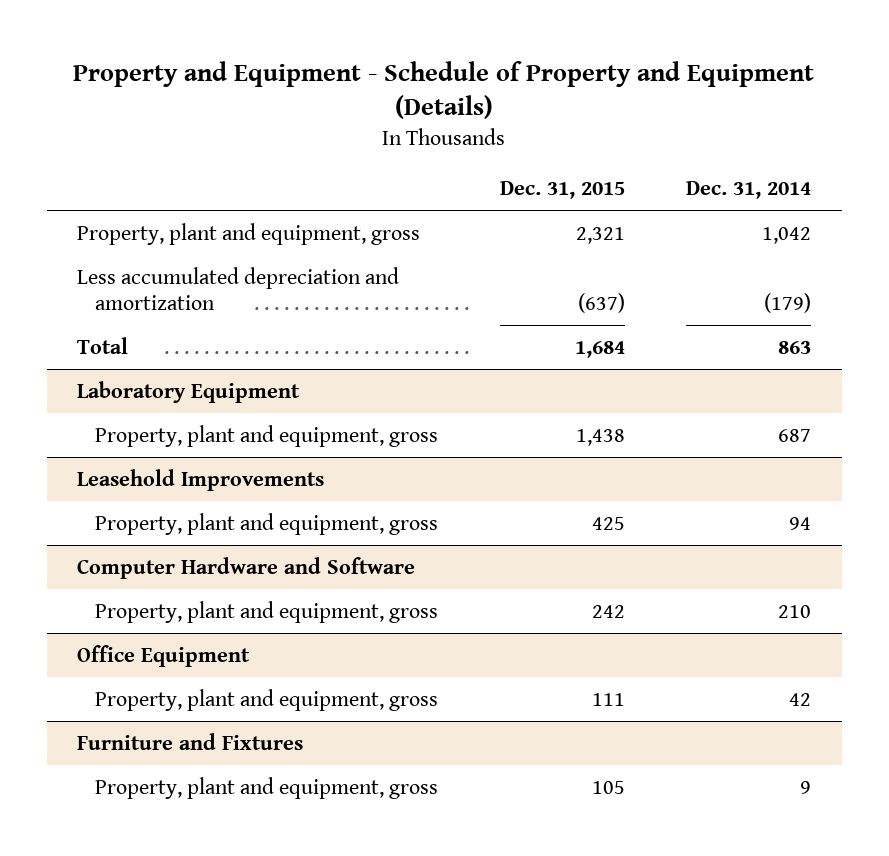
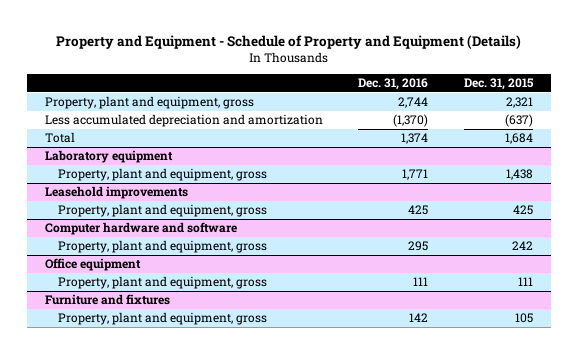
[686,181,812,200] Dec. 31, 2014 -> none
none -> [358,78,429,91] Dec. 31, 2016
[77,380,301,403] Laboratory Equipment -> [45,150,174,164] Laboratory equipment
[77,468,325,491] Leasehold Improvements -> [45,186,189,200] Leasehold improvements
[77,556,416,579] Computer Hardware and Software -> [45,222,238,236] Computer hardware and software
[77,644,251,667] Office Equipment -> [45,258,142,272] Office equipment
[77,732,304,750] Furniture and Fixtures -> [45,294,171,306] Furniture and fixtures

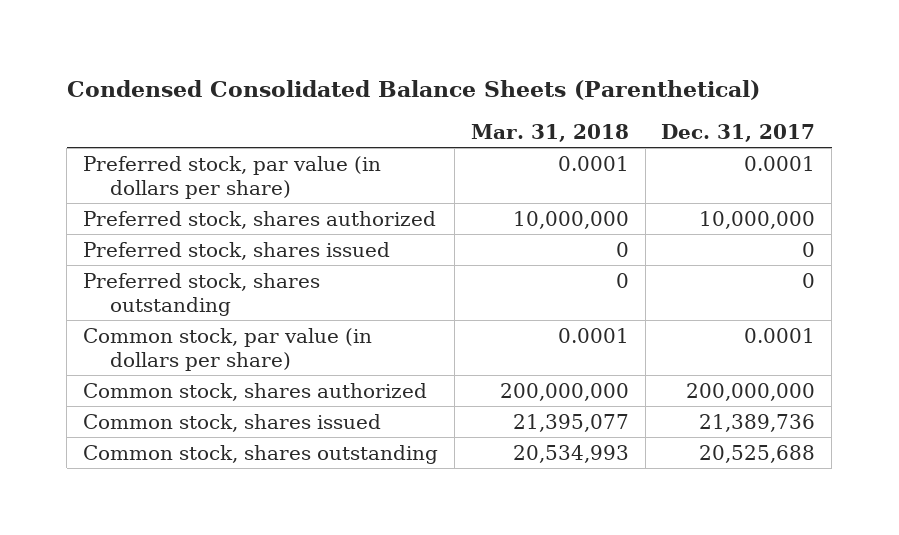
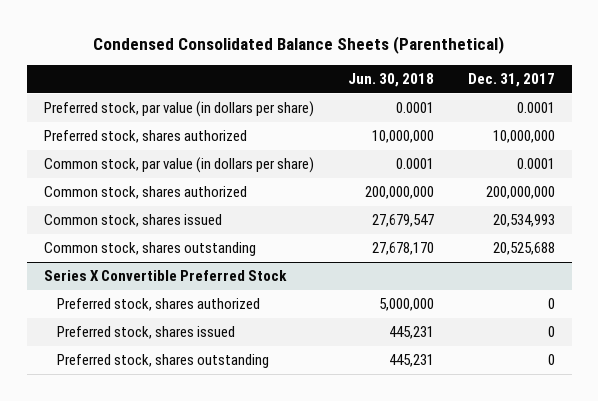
[470,123,629,142] Mar. 31, 2018 -> none
none -> [347,72,434,87] Jun. 30, 2018
[83,241,391,260] Preferred stock, shares issued -> none
[83,272,321,316] Preferred stock, shares outstanding -> none
[699,413,816,432] 21,389,736 -> [492,214,555,228] 20,534,993
none -> [43,270,287,282] Series X Convertible Preferred Stock
none -> [56,298,260,312] Preferred stock, shares authorized
none -> [56,326,235,340] Preferred stock, shares issued
none -> [56,354,269,369] Preferred stock, shares outstanding

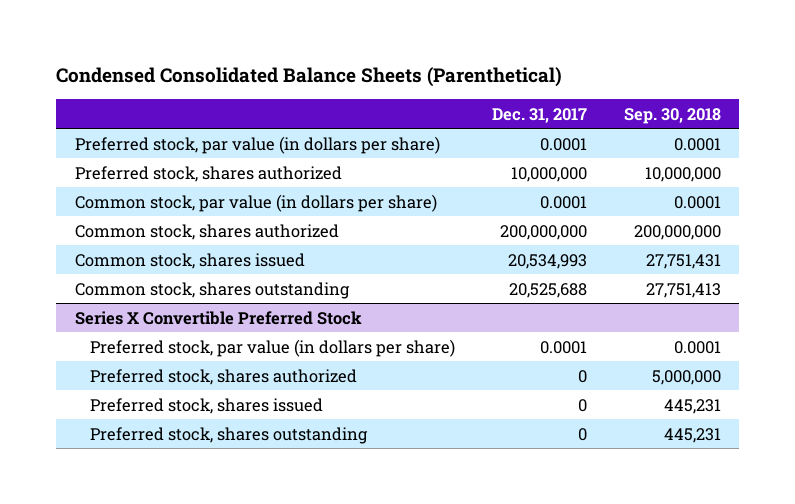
[347,72,434,87] Jun. 30, 2018 -> none
none -> [623,107,721,124] Sep. 30, 2018
none -> [89,338,455,357] Preferred stock, par value (in dollars per share)

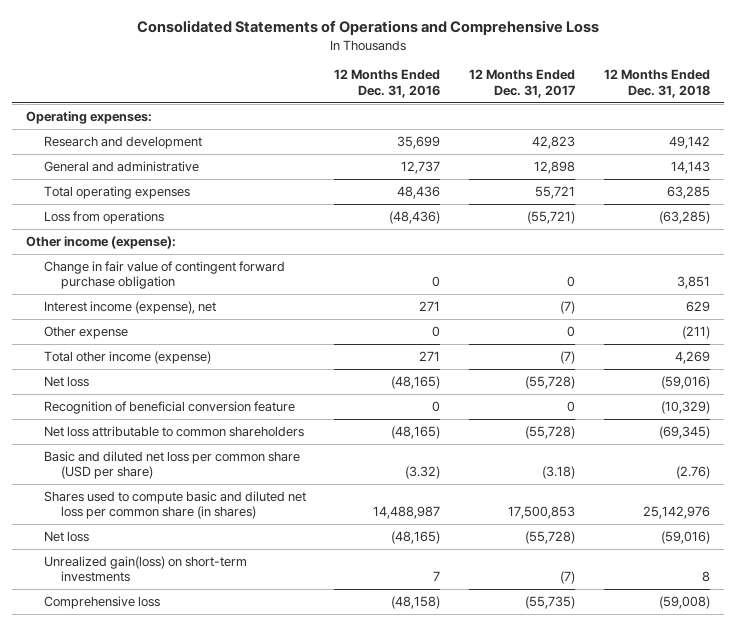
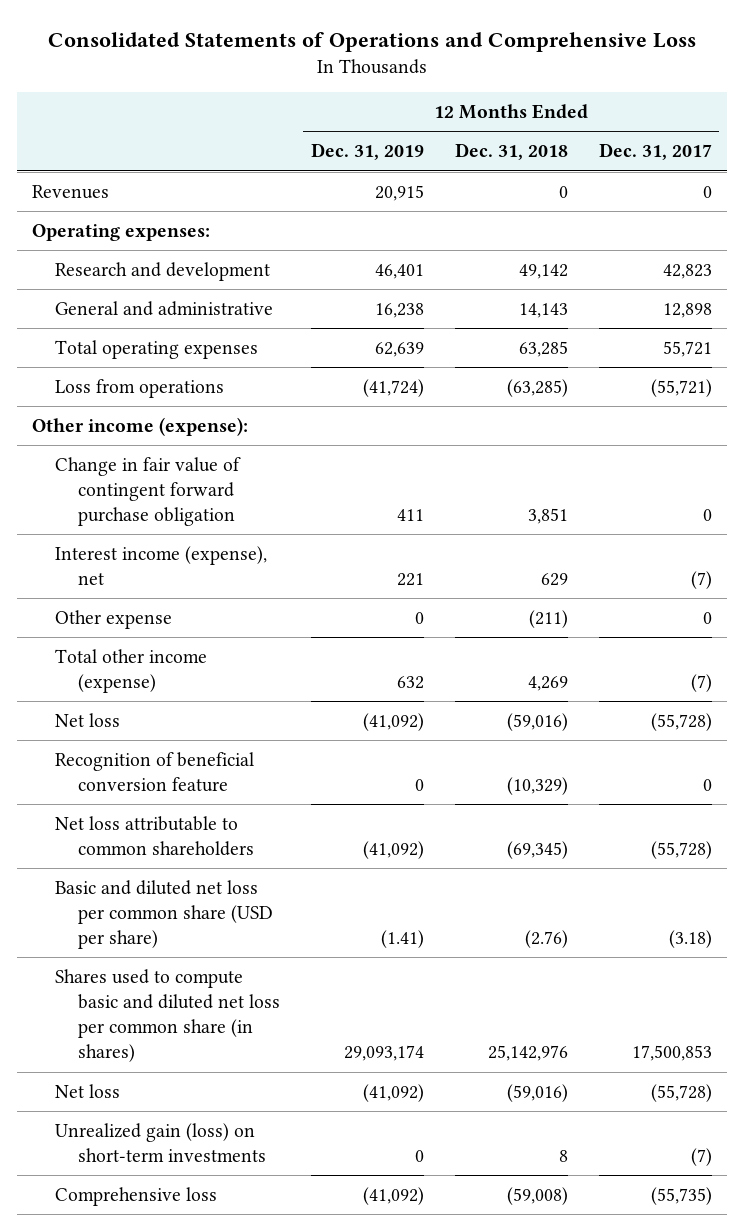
[334,69,441,98] 12 Months Ended Dec. 31, 2016 -> none
none -> [310,143,424,161] Dec. 31, 2019
none -> [32,184,110,199] Revenues
[43,555,247,583] Unrealized gain(loss) on short-term investments -> [55,1122,267,1162] Unrealized gain (loss) on short-term investments

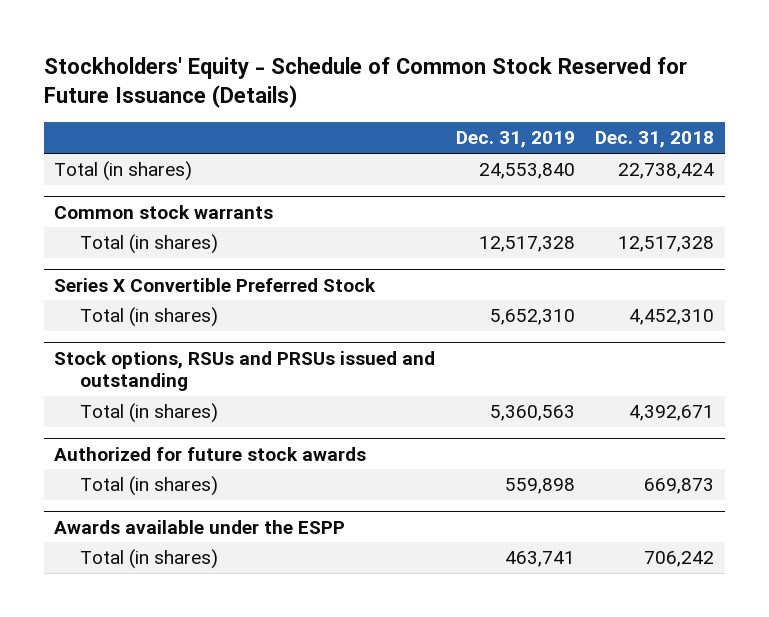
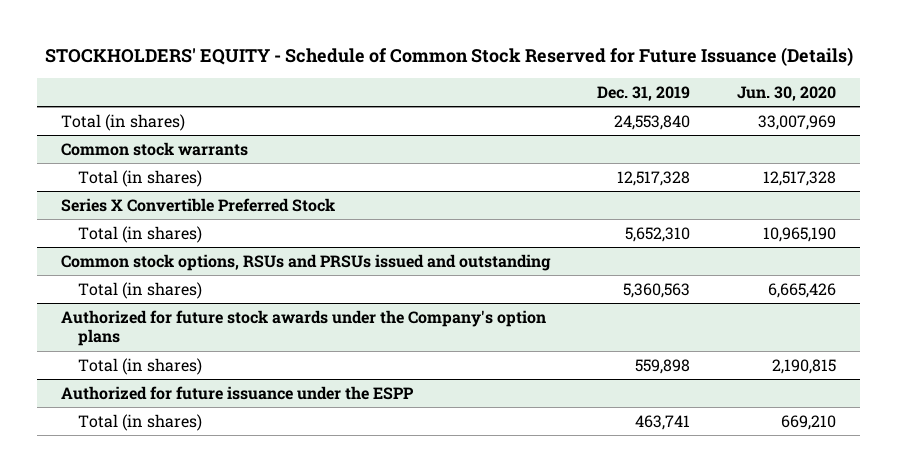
[43,56,687,109] Stockholders' Equity - Schedule of Common Stock Reserved for Future Issuance (Details) -> [44,47,853,67] STOCKHOLDERS' EQUITY - Schedule of Common Stock Reserved for Future Issuance (Details)
[595,131,715,149] Dec. 31, 2018 -> none
none -> [737,85,837,101] Jun. 30, 2020
[54,350,436,392] Stock options, RSUs and PRSUs issued and outstanding -> [61,253,552,271] Common stock options, RSUs and PRSUs issued and outstanding
[54,446,367,461] Authorized for future stock awards -> [61,309,547,346] Authorized for future stock awards under the Company's option plans
[54,519,346,534] Awards available under the ESPP -> [61,385,415,400] Authorized for future issuance under the ESPP

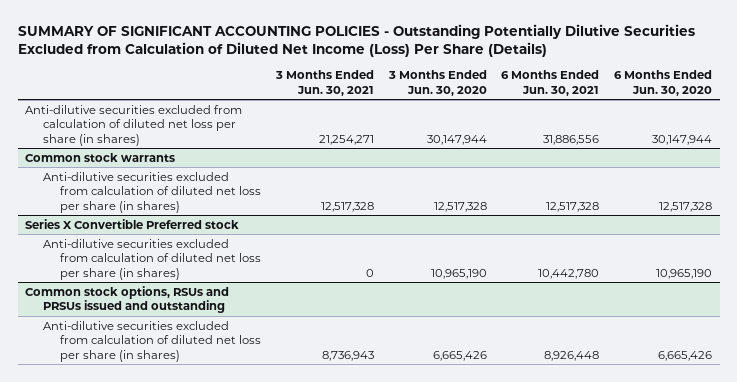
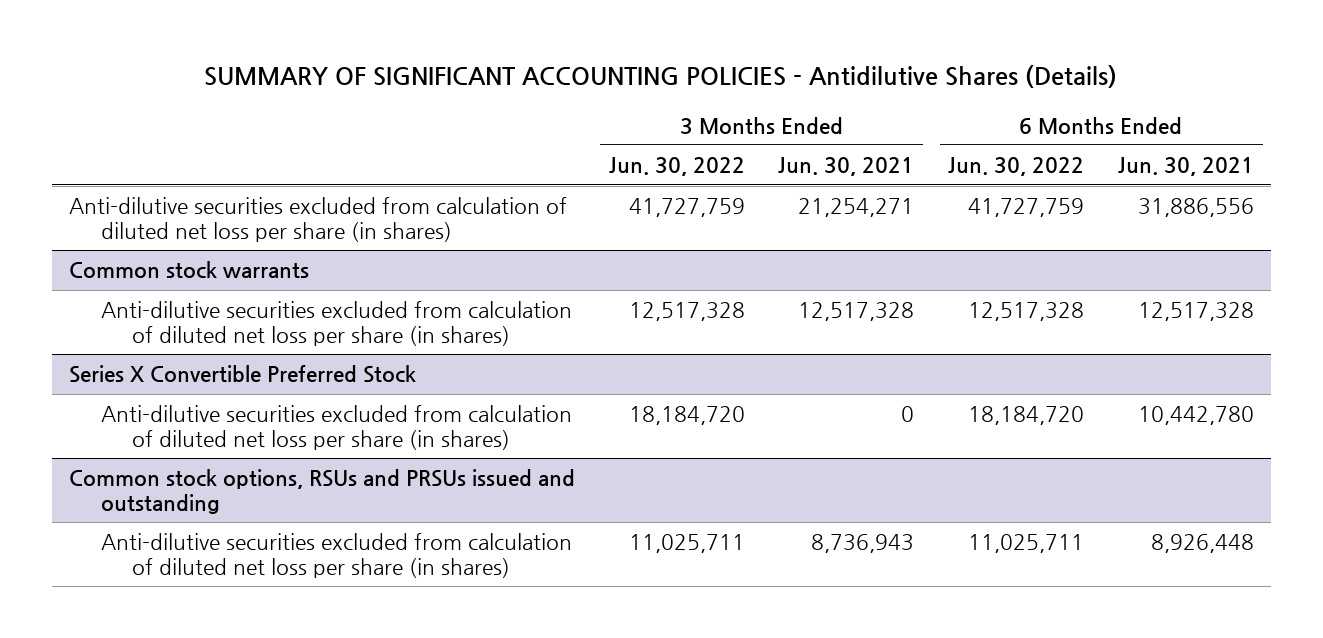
[17,23,695,57] SUMMARY OF SIGNIFICANT ACCOUNTING POLICIES - Outstanding Potentially Dilutive Securities Excluded from Calculation of Diluted Net Income (Loss) Per Share (Details) -> [204,65,1118,89] SUMMARY OF SIGNIFICANT ACCOUNTING POLICIES - Antidilutive Shares (Details)
[387,70,487,96] 3 Months Ended Jun. 30, 2020 -> none
[614,70,713,96] 6 Months Ended Jun. 30, 2020 -> none
none -> [608,157,745,177] Jun. 30, 2022
none -> [948,157,1085,177] Jun. 30, 2022
[24,218,239,229] Series X Convertible Preferred stock -> [68,365,416,384] Series X Convertible Preferred Stock

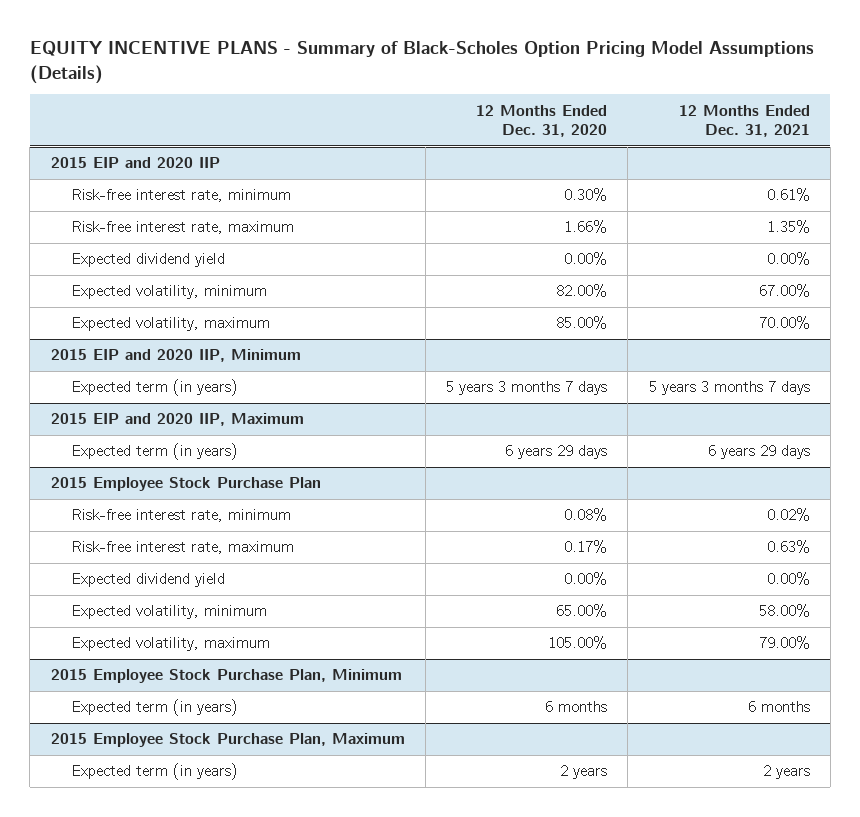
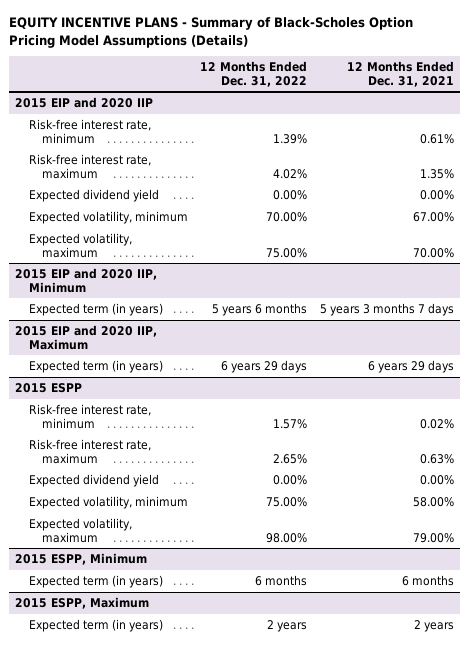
[476,104,608,138] 12 Months Ended Dec. 31, 2020 -> none
none -> [200,61,308,87] 12 Months Ended Dec. 31, 2022
[50,477,321,492] 2015 Employee Stock Purchase Plan -> [15,383,83,394] 2015 ESPP
[50,669,402,684] 2015 Employee Stock Purchase Plan, Minimum -> none
none -> [15,553,148,566] 2015 ESPP, Minimum
[50,733,405,748] 2015 Employee Stock Purchase Plan, Maximum -> none
none -> [15,597,150,610] 2015 ESPP, Maximum

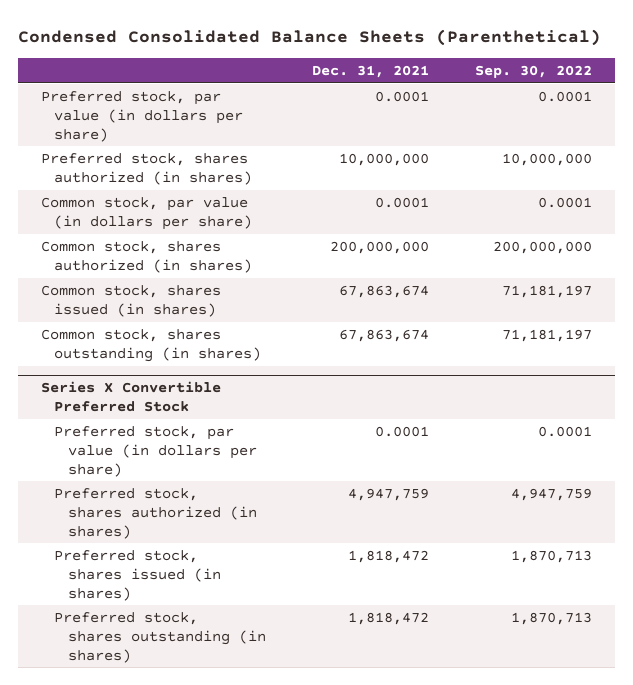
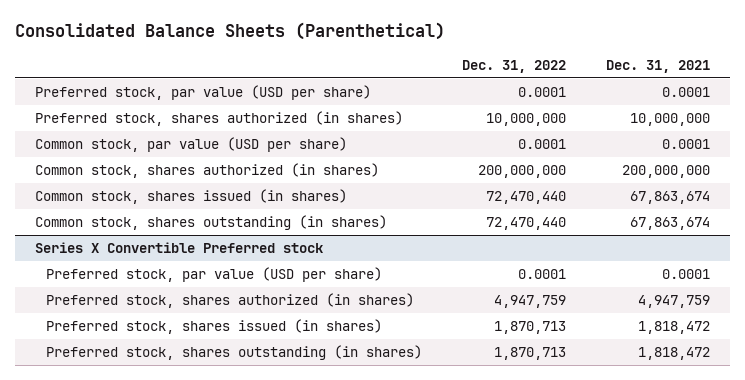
[18,29,602,47] Condensed Consolidated Balance Sheets (Parenthetical) -> [15,22,446,41] Consolidated Balance Sheets (Parenthetical)
[475,64,593,78] Sep. 30, 2022 -> none
none -> [462,59,567,73] Dec. 31, 2022
[41,91,244,142] Preferred stock, par value (in dollars per share) -> [35,85,372,101] Preferred stock, par value (USD per share)
[41,197,253,230] Common stock, par value (in dollars per share) -> [35,137,348,153] Common stock, par value (USD per share)
[41,381,222,413] Series X Convertible Preferred Stock -> [35,242,324,254] Series X Convertible Preferred stock
[54,426,257,477] Preferred stock, par value (in dollars per share) -> [46,267,383,283] Preferred stock, par value (USD per share)

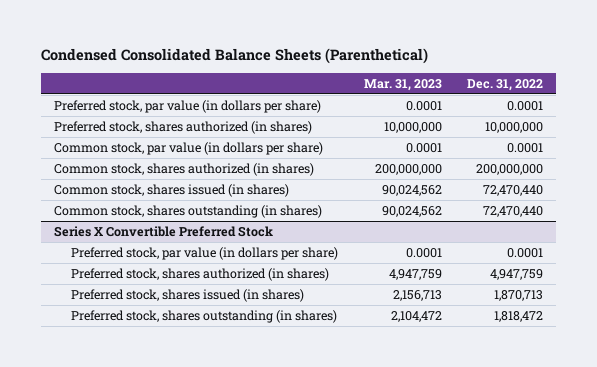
[15,22,446,41] Consolidated Balance Sheets (Parenthetical) -> [40,48,428,65] Condensed Consolidated Balance Sheets (Parenthetical)
[606,59,711,73] Dec. 31, 2021 -> none
none -> [363,78,442,91] Mar. 31, 2023
[35,85,372,101] Preferred stock, par value (USD per share) -> [53,100,321,114] Preferred stock, par value (in dollars per share)
[35,137,348,153] Common stock, par value (USD per share) -> [53,142,323,156] Common stock, par value (in dollars per share)
[35,242,324,254] Series X Convertible Preferred stock -> [53,226,273,238] Series X Convertible Preferred Stock
[46,267,383,283] Preferred stock, par value (USD per share) -> [70,247,338,261] Preferred stock, par value (in dollars per share)
[494,347,567,361] 1,870,713 -> [494,311,544,323] 1,818,472

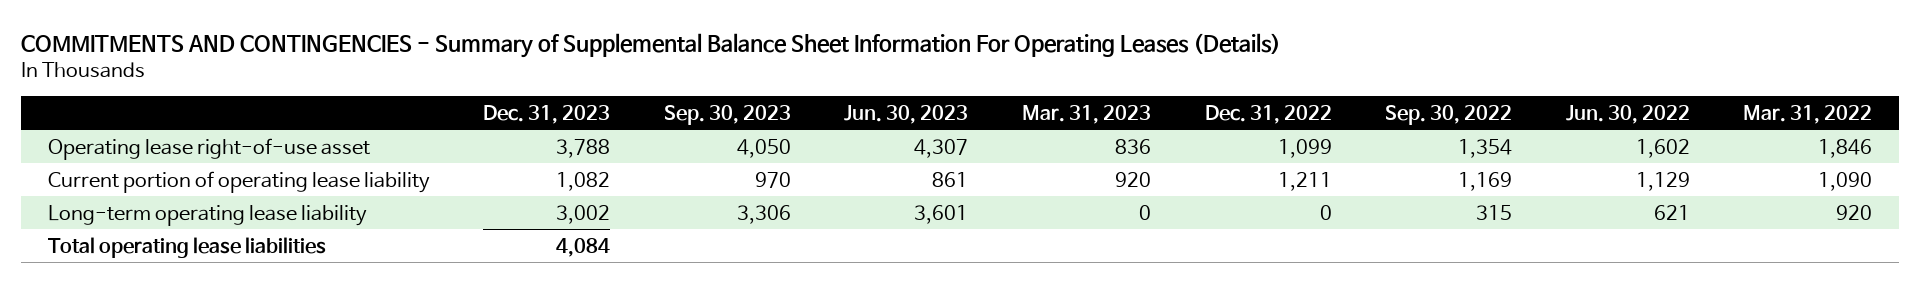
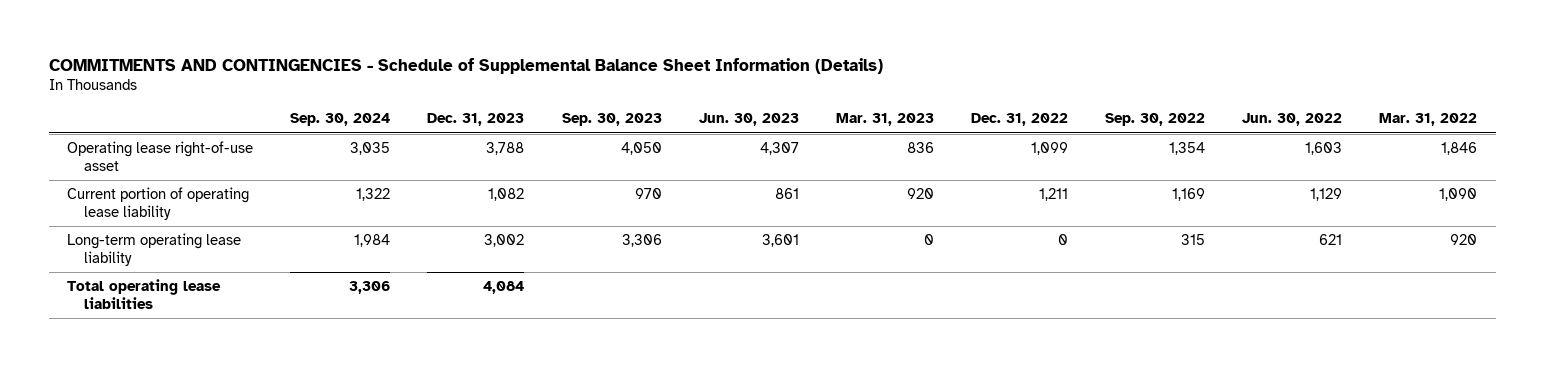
[20,32,1281,58] COMMITMENTS AND CONTINGENCIES - Summary of Supplemental Balance Sheet Information For Operating Leases (Details) -> [48,57,883,74] COMMITMENTS AND CONTINGENCIES - Schedule of Supplemental Balance Sheet Information (Details)
none -> [290,113,391,127] Sep. 30, 2024
[1635,138,1690,158] 1,602 -> [1305,141,1343,155] 1,603

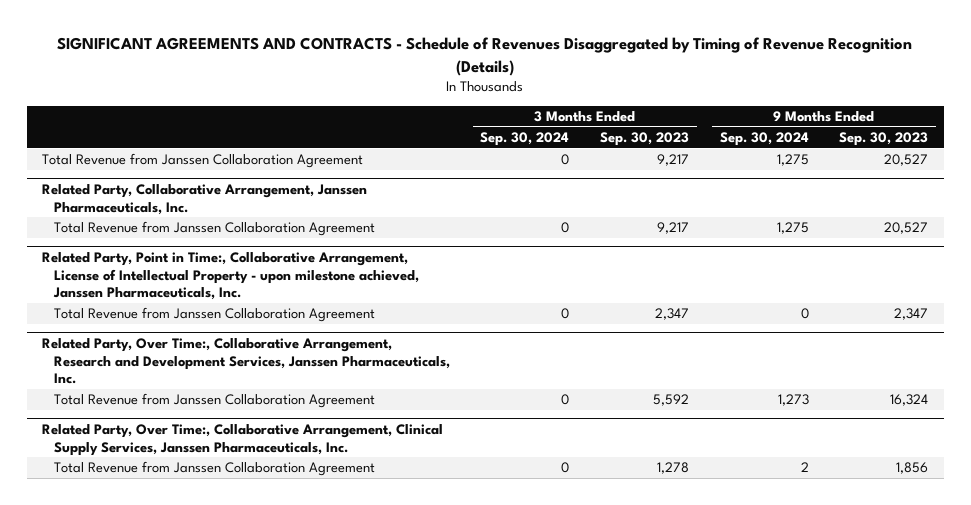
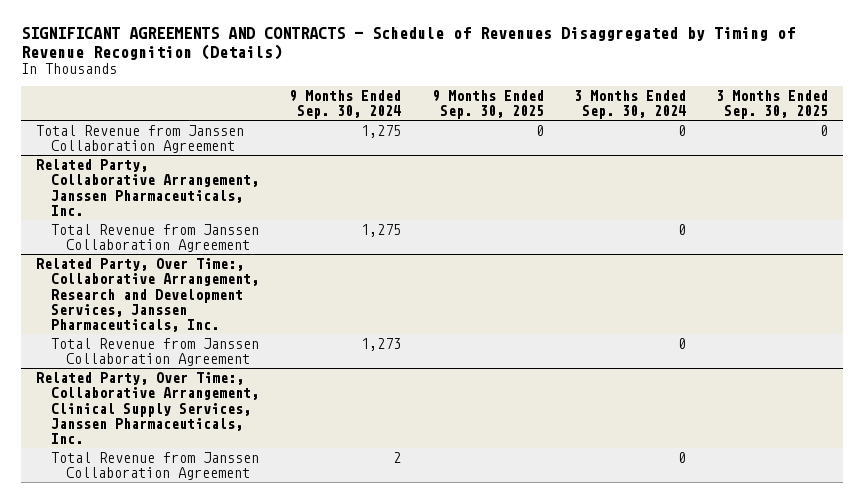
[600,132,690,147] Sep. 30, 2023 -> none
[839,132,929,147] Sep. 30, 2023 -> none
none -> [431,89,544,120] 9 Months Ended Sep. 30, 2025
none -> [716,89,829,120] 3 Months Ended Sep. 30, 2025
[42,252,419,301] Related Party, Point in Time:, Collaborative Arrangement, License of Intellectual Property - upon milestone achieved, Janssen Pharmaceuticals, Inc. -> none
[53,307,375,323] Total Revenue from Janssen Collaboration Agreement -> none

